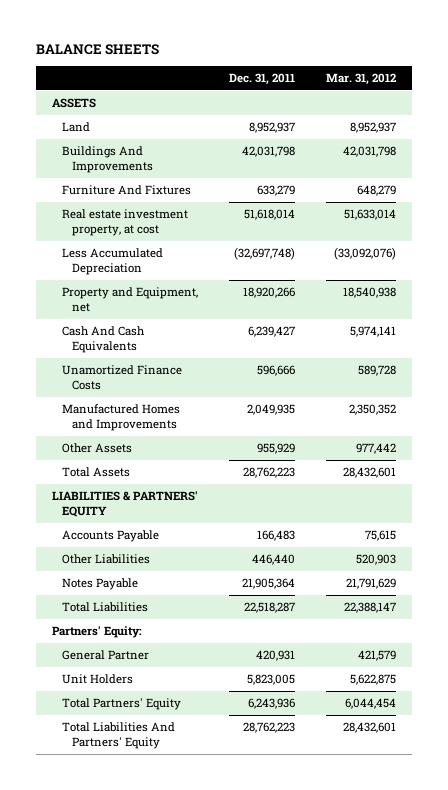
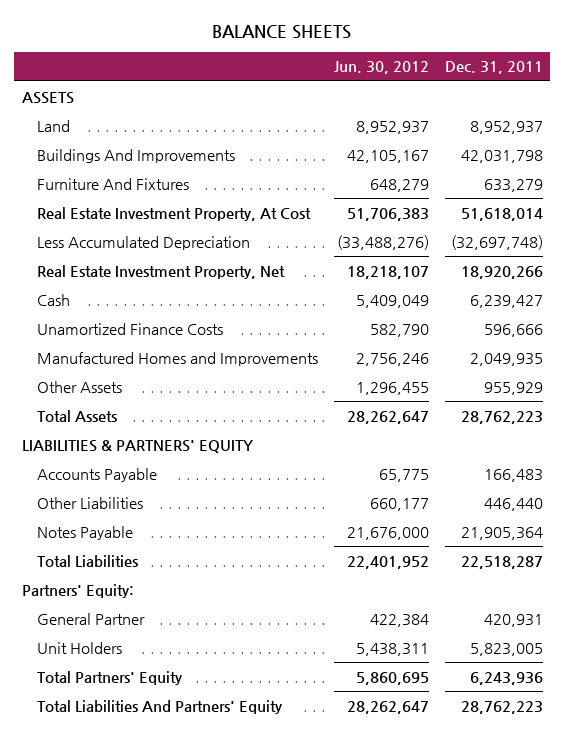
[326,73,397,86] Mar. 31, 2012 -> none
none -> [333,61,429,75] Jun. 30, 2012
[61,209,188,237] Real estate investment property, at cost -> [37,206,312,221] Real Estate Investment Property, At Cost
[61,287,198,313] Property and Equipment, net -> [37,264,286,279] Real Estate Investment Property, Net
[61,326,145,354] Cash And Cash Equivalents -> [37,293,71,306] Cash

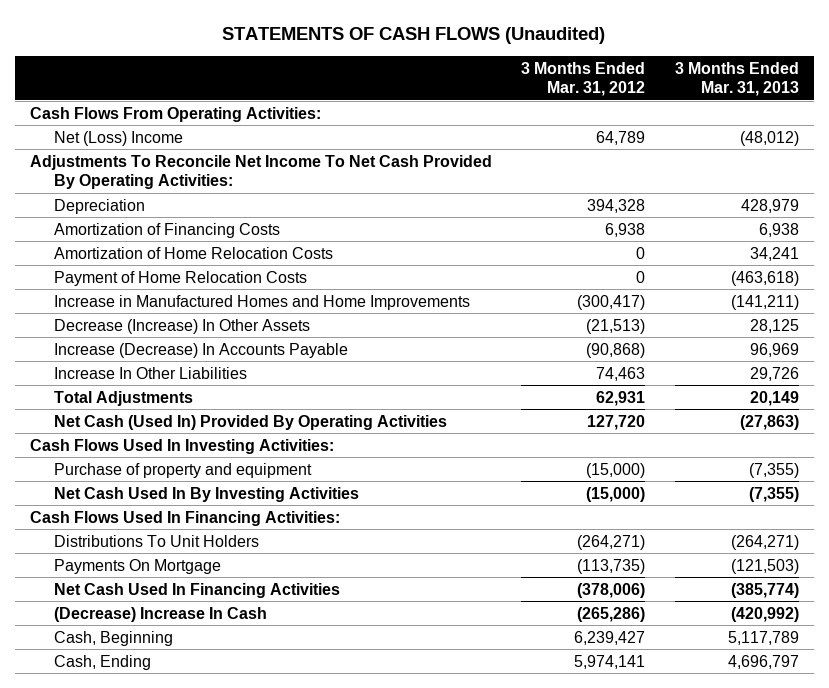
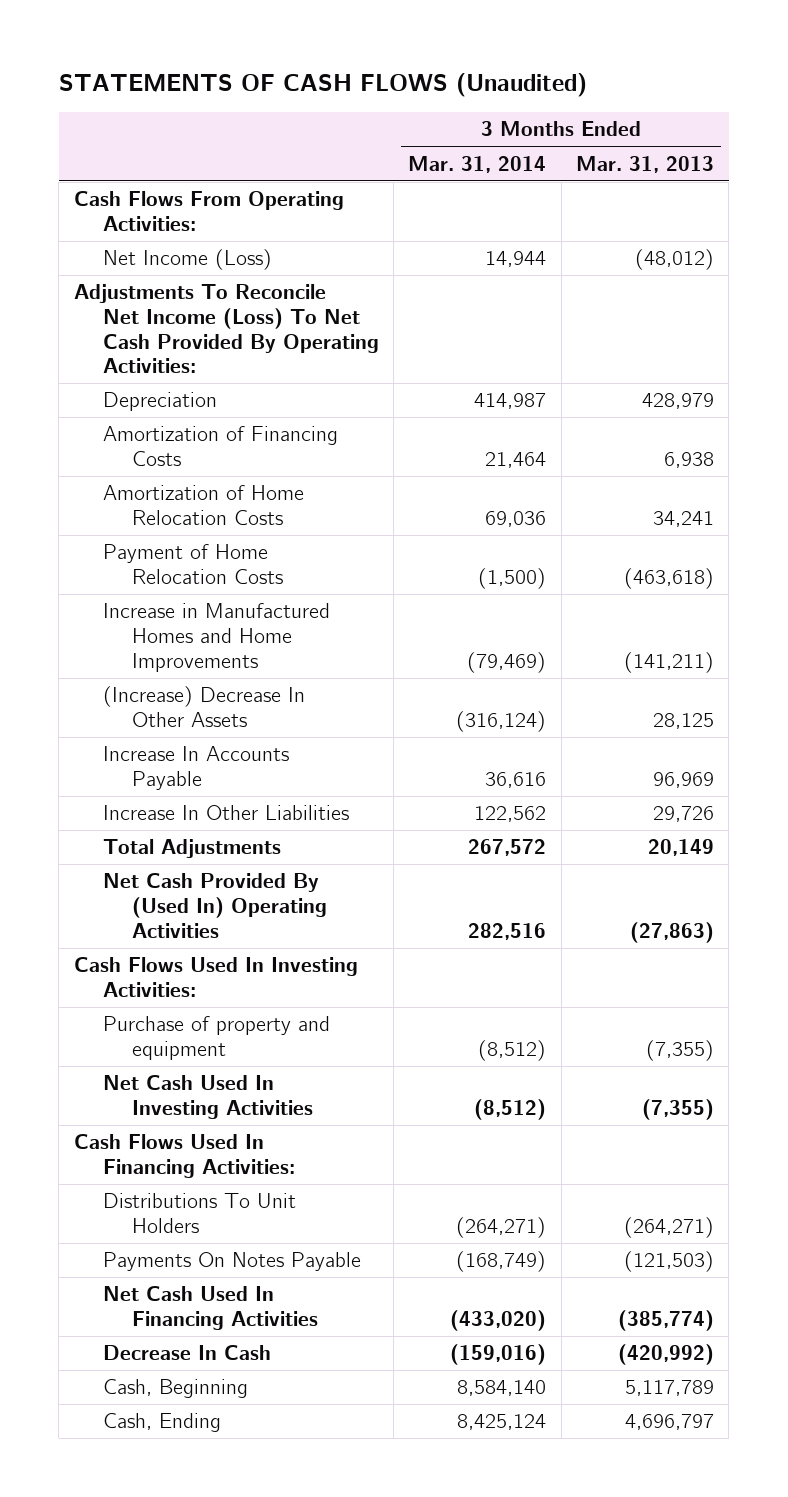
[521,61,646,97] 3 Months Ended Mar. 31, 2012 -> none
none -> [408,155,547,173] Mar. 31, 2014
[54,130,184,146] Net (Loss) Income -> [102,249,272,271] Net Income (Loss)
[29,154,492,190] Adjustments To Reconcile Net Income To Net Cash Provided By Operating Activities: -> [73,284,379,374] Adjustments To Reconcile Net Income (Loss) To Net Cash Provided By Operating Activities:
[54,318,311,334] Decrease (Increase) In Other Assets -> [102,686,305,728] (Increase) Decrease In Other Assets
[54,342,349,358] Increase (Decrease) In Accounts Payable -> [102,746,289,791] Increase In Accounts Payable
[54,414,448,430] Net Cash (Used In) Provided By Operating Activities -> [102,873,327,938] Net Cash Provided By (Used In) Operating Activities
[54,486,360,502] Net Cash Used In By Investing Activities -> [102,1075,313,1120] Net Cash Used In Investing Activities
[54,558,222,574] Payments On Mortgage -> [102,1252,361,1272] Payments On Notes Payable
[54,606,268,622] (Decrease) Increase In Cash -> [102,1345,271,1361] Decrease In Cash

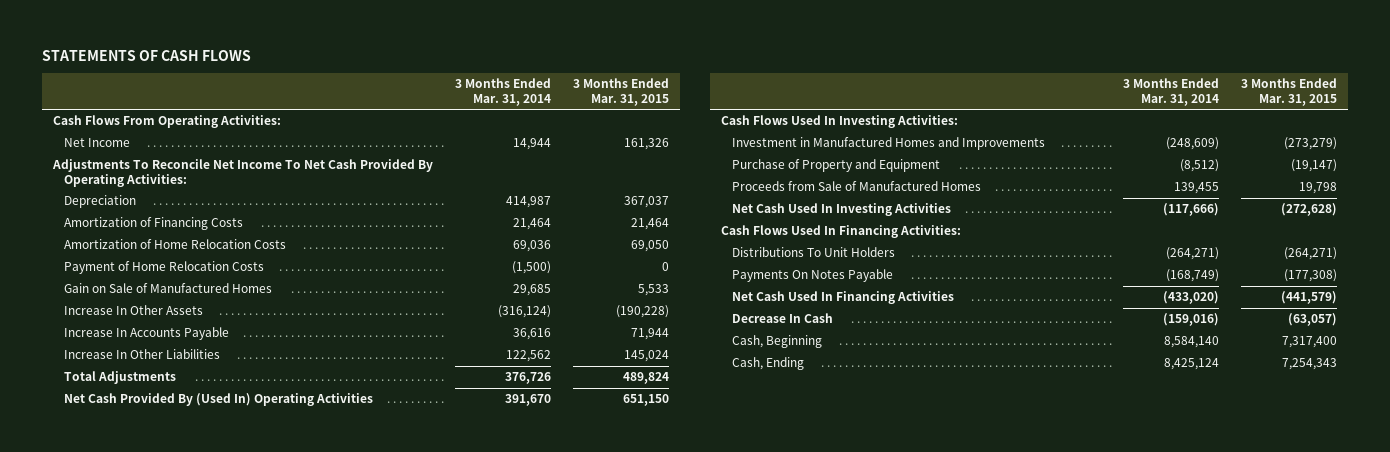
[58,72,587,97] STATEMENTS OF CASH FLOWS (Unaudited) -> [42,49,252,61] STATEMENTS OF CASH FLOWS
[575,155,714,173] Mar. 31, 2013 -> none
none -> [572,78,669,106] 3 Months Ended Mar. 31, 2015
[102,249,272,271] Net Income (Loss) -> [63,138,130,148] Net Income
[73,284,379,374] Adjustments To Reconcile Net Income (Loss) To Net Cash Provided By Operating Activities: -> [52,159,434,187] Adjustments To Reconcile Net Income To Net Cash Provided By Operating Activities:
[102,603,330,672] Increase in Manufactured Homes and Home Improvements -> none
none -> [63,283,272,294] Gain on Sale of Manufactured Homes
[102,686,305,728] (Increase) Decrease In Other Assets -> [63,305,203,316] Increase In Other Assets
[468,839,547,857] 267,572 -> [504,372,551,385] 376,726
[468,922,547,940] 282,516 -> [504,394,551,407] 391,670
none -> [731,137,1045,151] Investment in Manufactured Homes and Improvements
[102,1016,330,1061] Purchase of property and equipment -> [731,159,940,173] Purchase of Property and Equipment
none -> [731,181,981,192] Proceeds from Sale of Manufactured Homes
[474,1099,547,1121] (8,512) -> [1163,203,1220,217] (117,666)

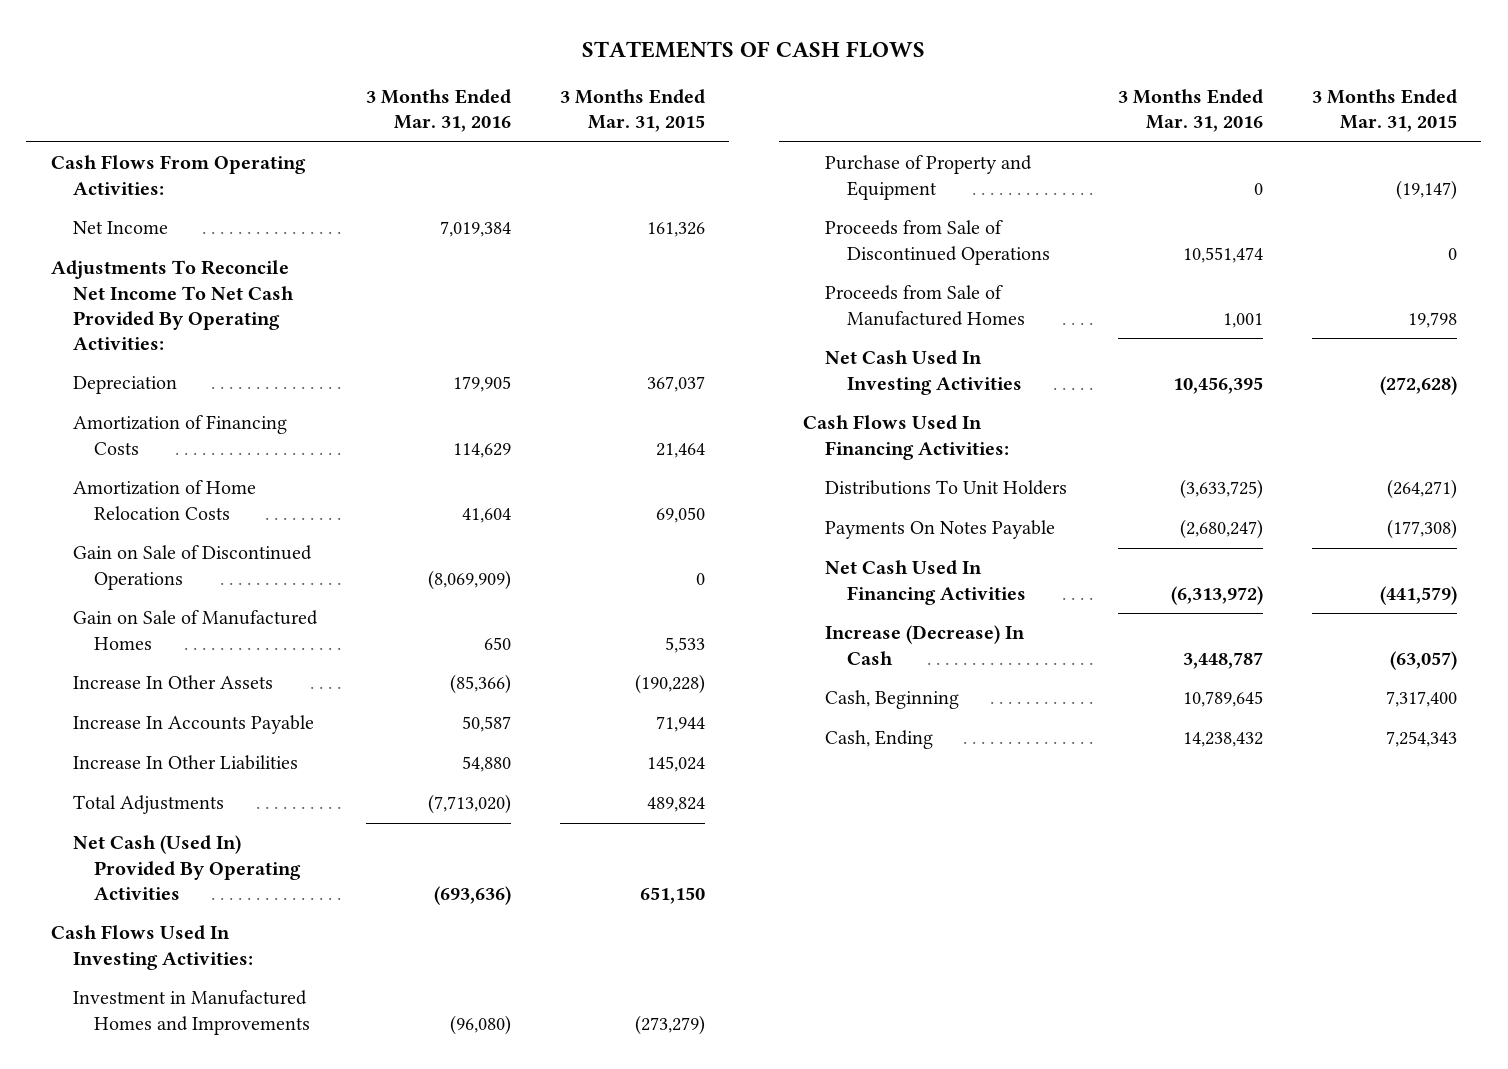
[454,78,551,106] 3 Months Ended Mar. 31, 2014 -> none
none -> [365,89,511,133] 3 Months Ended Mar. 31, 2016
[63,261,264,275] Payment of Home Relocation Costs -> none
none -> [72,545,312,590] Gain on Sale of Discontinued Operations
[63,393,373,407] Net Cash Provided By (Used In) Operating Activities -> [72,835,302,900] Net Cash (Used In) Provided By Operating Activities
none -> [824,220,1050,265] Proceeds from Sale of Discontinued Operations
[731,313,833,324] Decrease In Cash -> [824,625,1025,665] Increase (Decrease) In Cash

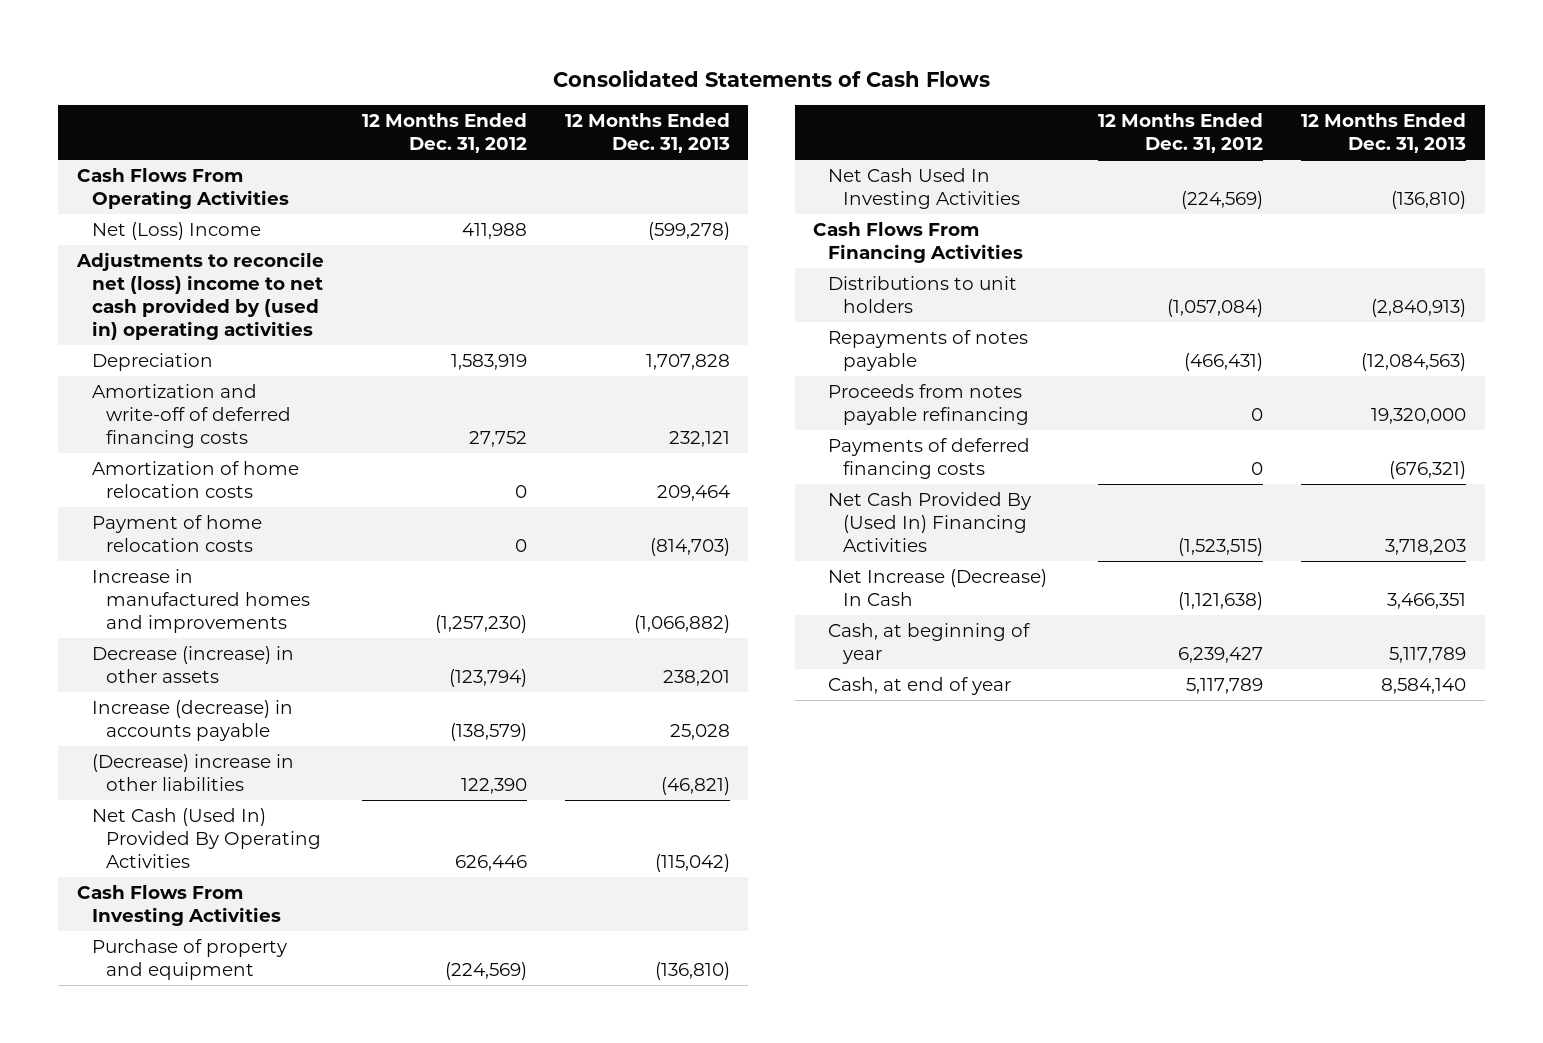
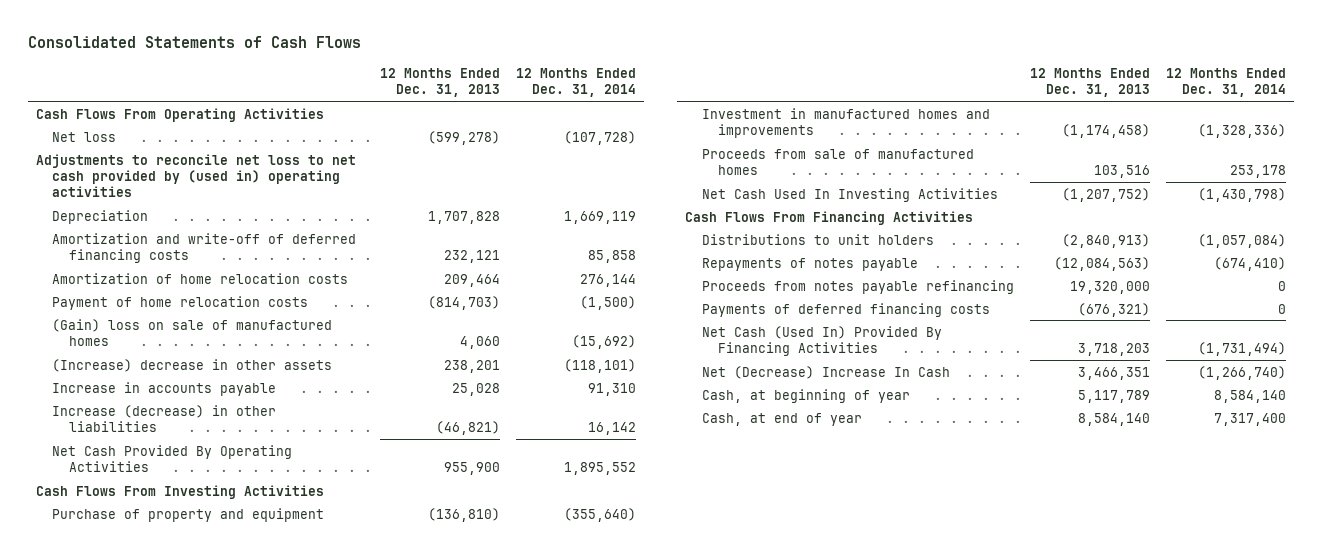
[361,113,527,154] 12 Months Ended Dec. 31, 2012 -> none
none -> [516,67,637,98] 12 Months Ended Dec. 31, 2014
[91,221,261,240] Net (Loss) Income -> [52,131,117,142] Net loss
[76,251,325,341] Adjustments to reconcile net (loss) income to net cash provided by (used in) operating activities -> [35,153,356,197] Adjustments to reconcile net loss to net cash provided by (used in) operating activities
[91,568,311,634] Increase in manufactured homes and improvements -> none
none -> [52,318,333,346] (Gain) loss on sale of manufactured homes
[91,645,294,684] Decrease (increase) in other assets -> [52,358,333,372] (Increase) decrease in other assets
[91,699,293,742] Increase (decrease) in accounts payable -> [52,381,277,396] Increase in accounts payable
[91,753,294,792] (Decrease) increase in other liabilities -> [52,404,277,432] Increase (decrease) in other liabilities
[91,807,322,869] Net Cash (Used In) Provided By Operating Activities -> [52,444,293,472] Net Cash Provided By Operating Activities
[654,854,730,873] (115,042) -> [444,461,501,475] 955,900
none -> [701,107,990,138] Investment in manufactured homes and improvements
none -> [701,148,974,175] Proceeds from sale of manufactured homes
[1390,191,1466,210] (136,810) -> [1061,187,1150,202] (1,207,752)
[828,491,1032,553] Net Cash Provided By (Used In) Financing Activities -> [701,325,942,356] Net Cash (Used In) Provided By Financing Activities
[828,568,1048,607] Net Increase (Decrease) In Cash -> [701,365,950,379] Net (Decrease) Increase In Cash

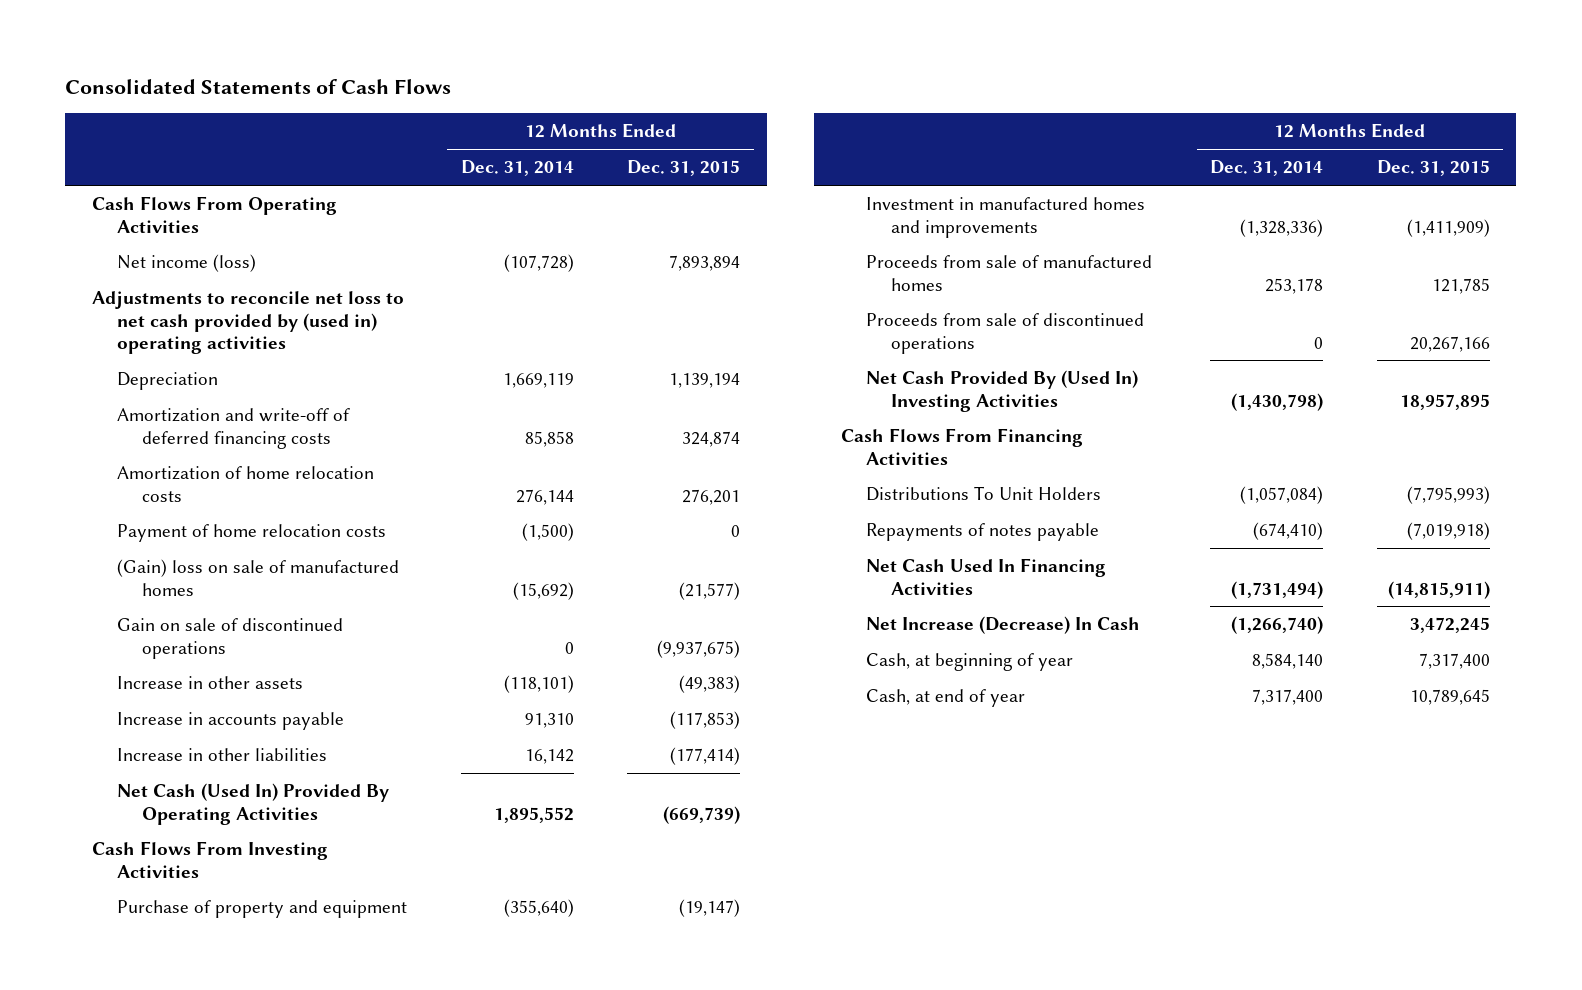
[380,67,501,98] 12 Months Ended Dec. 31, 2013 -> none
none -> [627,160,741,177] Dec. 31, 2015
[52,131,117,142] Net loss -> [117,254,257,273] Net income (loss)
none -> [117,618,344,659] Gain on sale of discontinued operations
[52,358,333,372] (Increase) decrease in other assets -> [117,676,304,690] Increase in other assets
[52,404,277,432] Increase (decrease) in other liabilities -> [117,748,328,762] Increase in other liabilities
[52,444,293,472] Net Cash Provided By Operating Activities -> [117,783,390,825] Net Cash (Used In) Provided By Operating Activities
none -> [866,313,1145,354] Proceeds from sale of discontinued operations
[701,187,998,202] Net Cash Used In Investing Activities -> [866,370,1139,412] Net Cash Provided By (Used In) Investing Activities
[701,233,934,245] Distributions to unit holders -> [866,486,1102,502] Distributions To Unit Holders
[701,279,1014,294] Proceeds from notes payable refinancing -> none
[701,302,990,317] Payments of deferred financing costs -> none
[701,325,942,356] Net Cash (Used In) Provided By Financing Activities -> [866,558,1107,595] Net Cash Used In Financing Activities
[701,365,950,379] Net (Decrease) Increase In Cash -> [866,616,1141,635] Net Increase (Decrease) In Cash

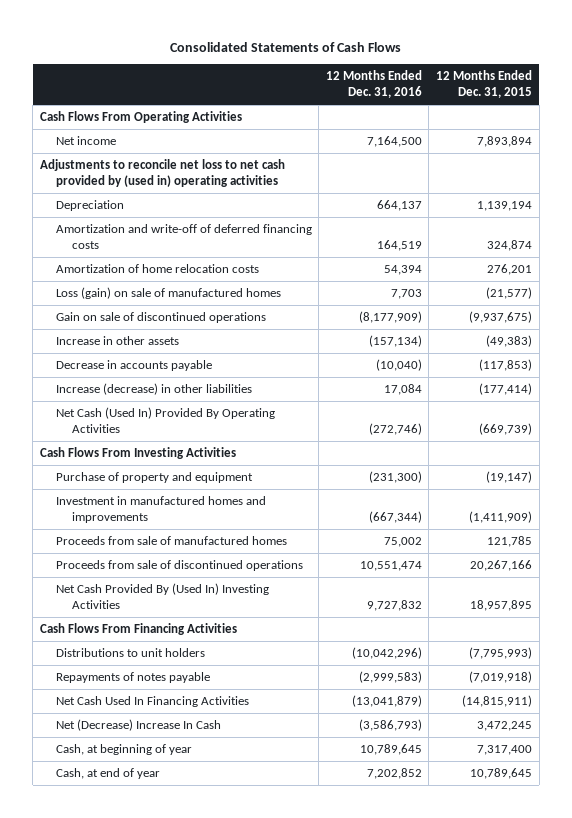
[460,160,574,177] Dec. 31, 2014 -> none
none -> [325,70,422,99] 12 Months Ended Dec. 31, 2016
[117,254,257,273] Net income (loss) -> [55,136,116,146] Net income
[117,524,387,543] Payment of home relocation costs -> none
[117,559,400,596] (Gain) loss on sale of manufactured homes -> [55,287,281,300] Loss (gain) on sale of manufactured homes
[117,712,345,731] Increase in accounts payable -> [55,360,212,372] Decrease in accounts payable
[117,748,328,762] Increase in other liabilities -> [55,383,252,396] Increase (decrease) in other liabilities
[866,486,1102,502] Distributions To Unit Holders -> [55,648,205,658] Distributions to unit holders
[866,616,1141,635] Net Increase (Decrease) In Cash -> [55,719,221,732] Net (Decrease) Increase In Cash

